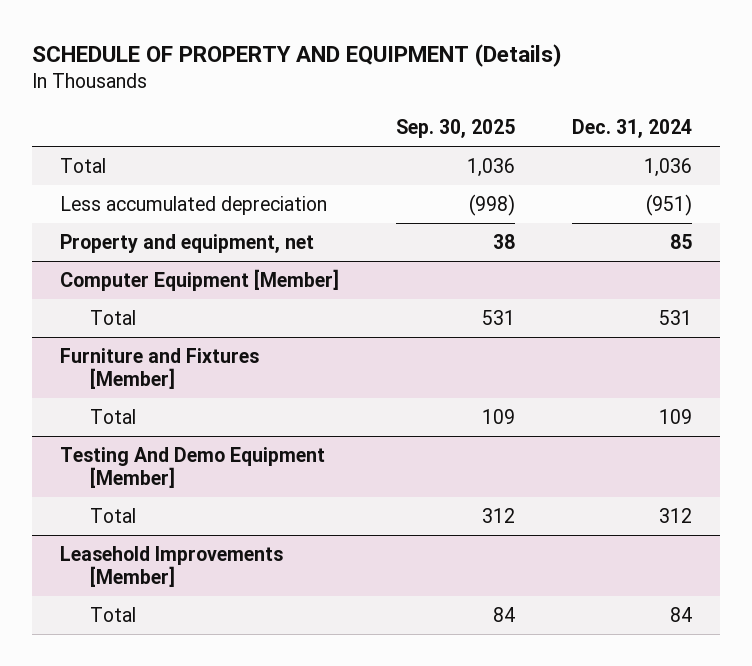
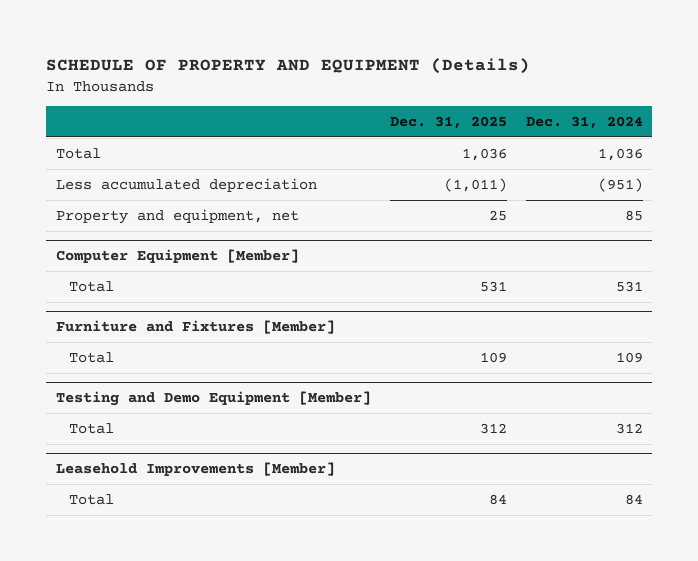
[396,118,516,138] Sep. 30, 2025 -> none
none -> [389,116,507,130] Dec. 31, 2025
[60,446,326,488] Testing And Demo Equipment [Member] -> [55,391,371,407] Testing and Demo Equipment [Member]

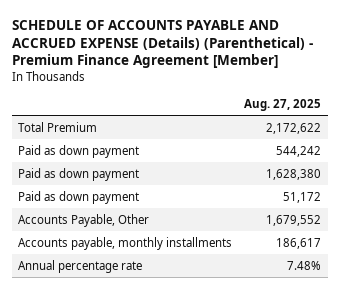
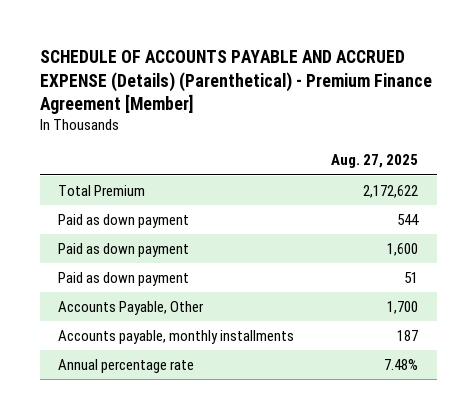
[276,145,322,157] 544,242 -> [397,213,420,225] 544
[266,168,322,180] 1,628,380 -> [387,242,419,256] 1,600
[283,191,322,203] 51,172 -> [404,271,419,283] 51
[266,214,322,226] 1,679,552 -> [387,300,419,314] 1,700
[276,237,322,249] 186,617 -> [397,329,419,341] 187

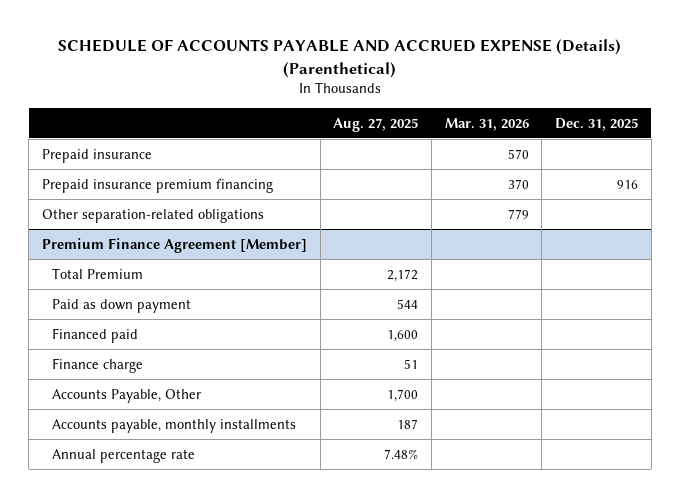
[39,50,432,114] SCHEDULE OF ACCOUNTS PAYABLE AND ACCRUED EXPENSE (Details) (Parenthetical) - Premium Finance Agreement [Member] -> [57,39,621,78] SCHEDULE OF ACCOUNTS PAYABLE AND ACCRUED EXPENSE (Details) (Parenthetical)
none -> [444,117,529,131] Mar. 31, 2026
none -> [554,117,638,131] Dec. 31, 2025
none -> [41,148,152,163] Prepaid insurance
none -> [41,178,273,193] Prepaid insurance premium financing
none -> [41,208,264,223] Other separation-related obligations
none -> [41,237,307,253] Premium Finance Agreement [Member]
[363,184,419,198] 2,172,622 -> [387,268,419,282] 2,172
[58,242,190,257] Paid as down payment -> [52,327,139,343] Financed paid
[58,271,190,286] Paid as down payment -> [52,357,144,373] Finance charge

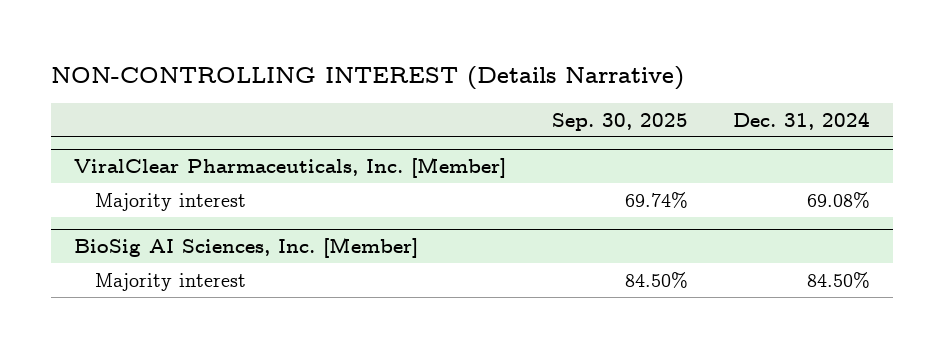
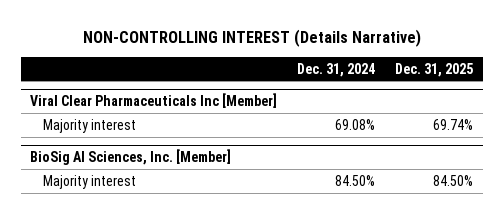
[551,112,688,131] Sep. 30, 2025 -> none
none -> [394,62,473,77] Dec. 31, 2025
[74,156,507,178] ViralClear Pharmaceuticals, Inc. [Member] -> [30,93,278,109] Viral Clear Pharmaceuticals Inc [Member]

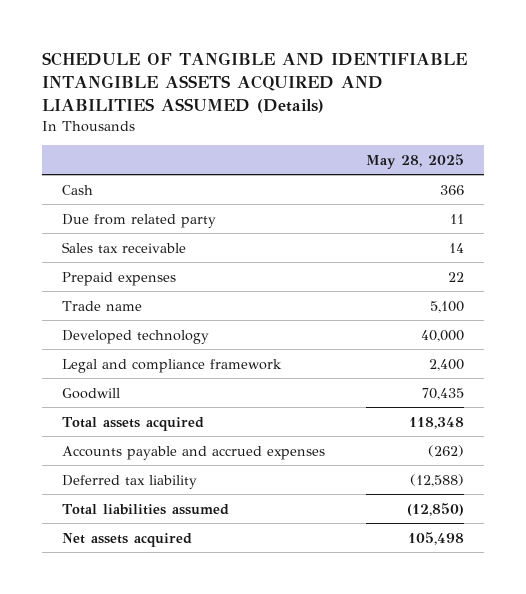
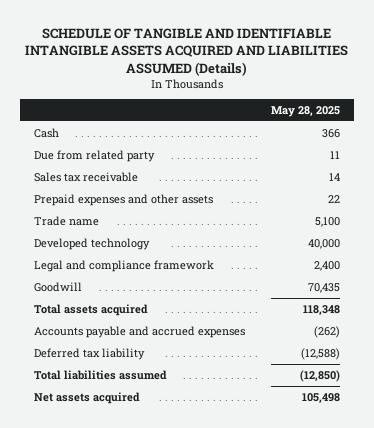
[62,271,177,286] Prepaid expenses -> [33,193,213,206] Prepaid expenses and other assets

